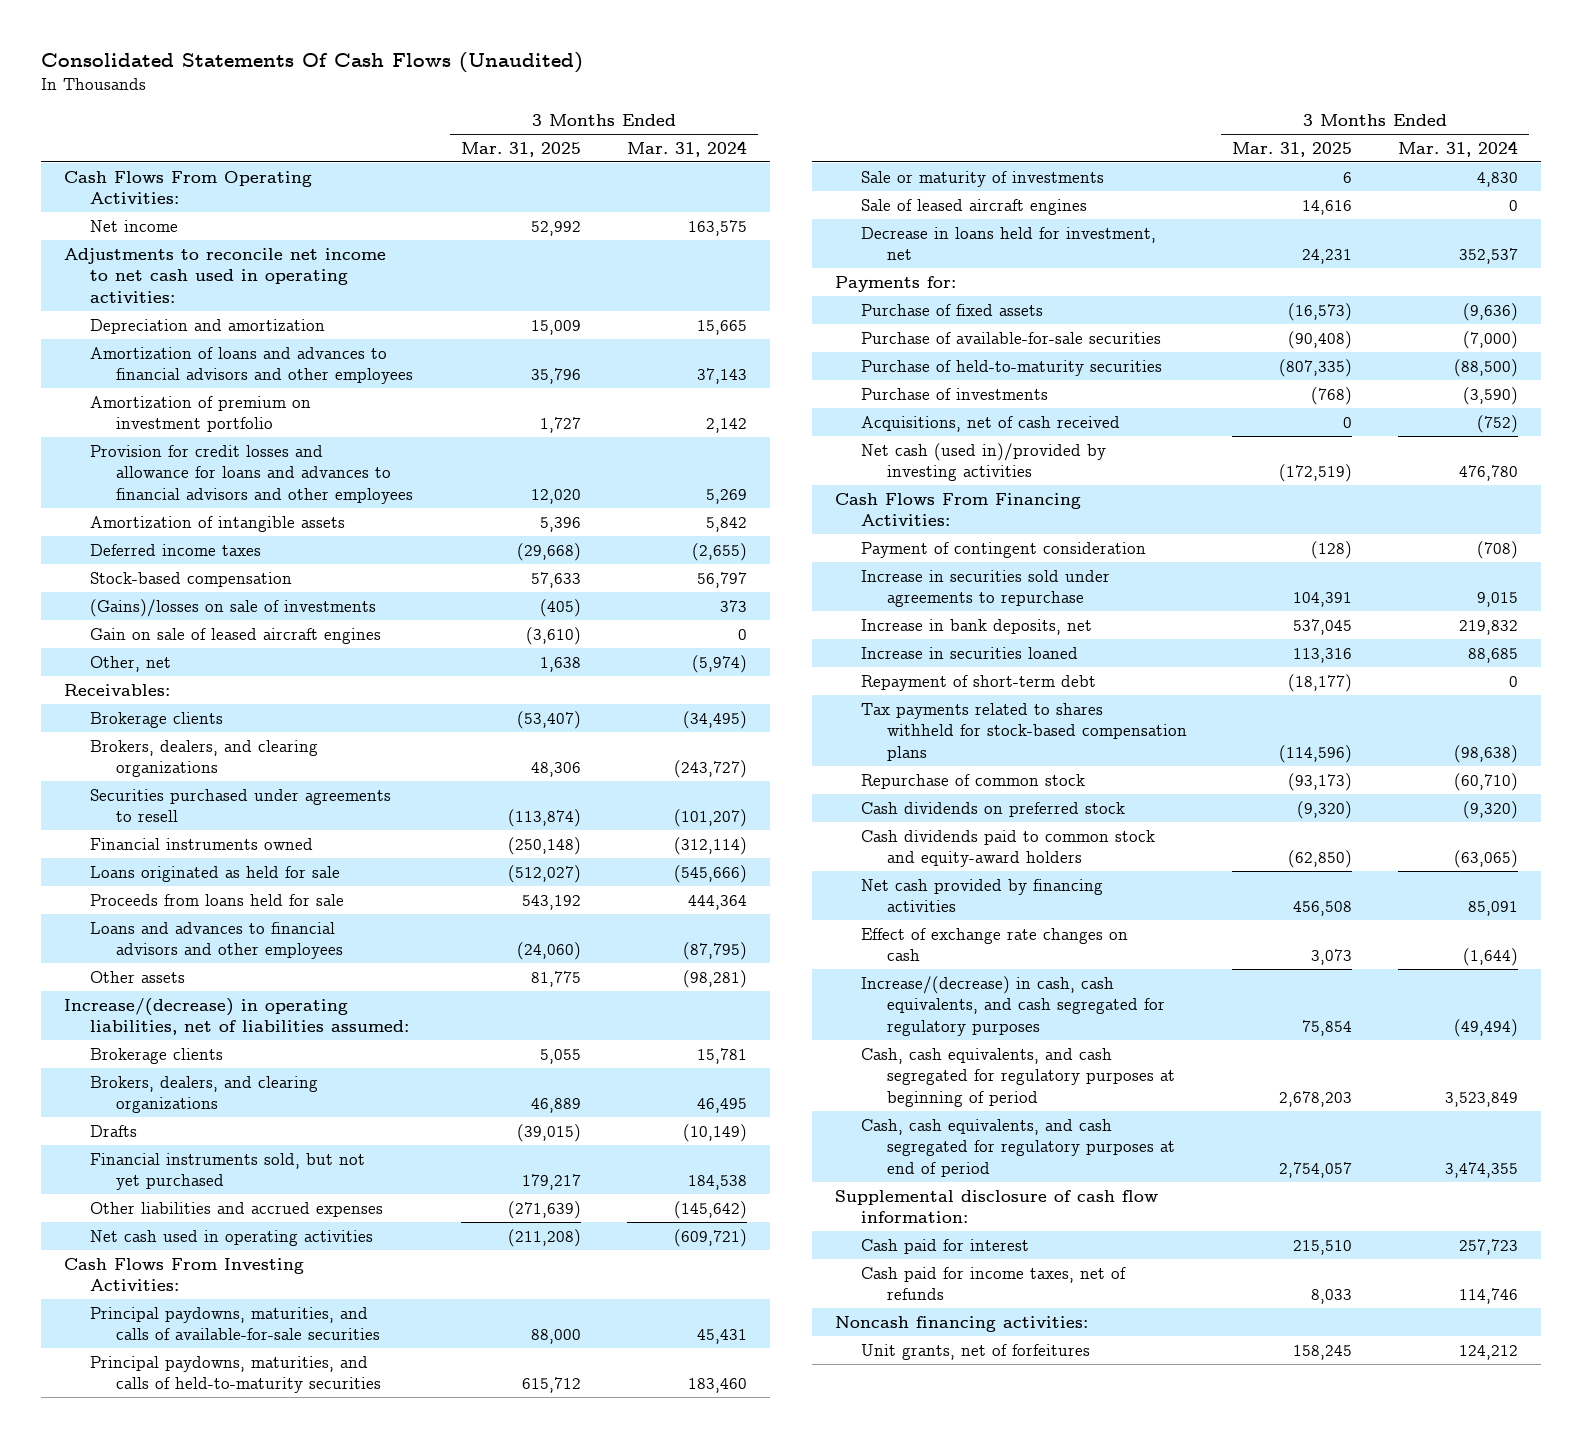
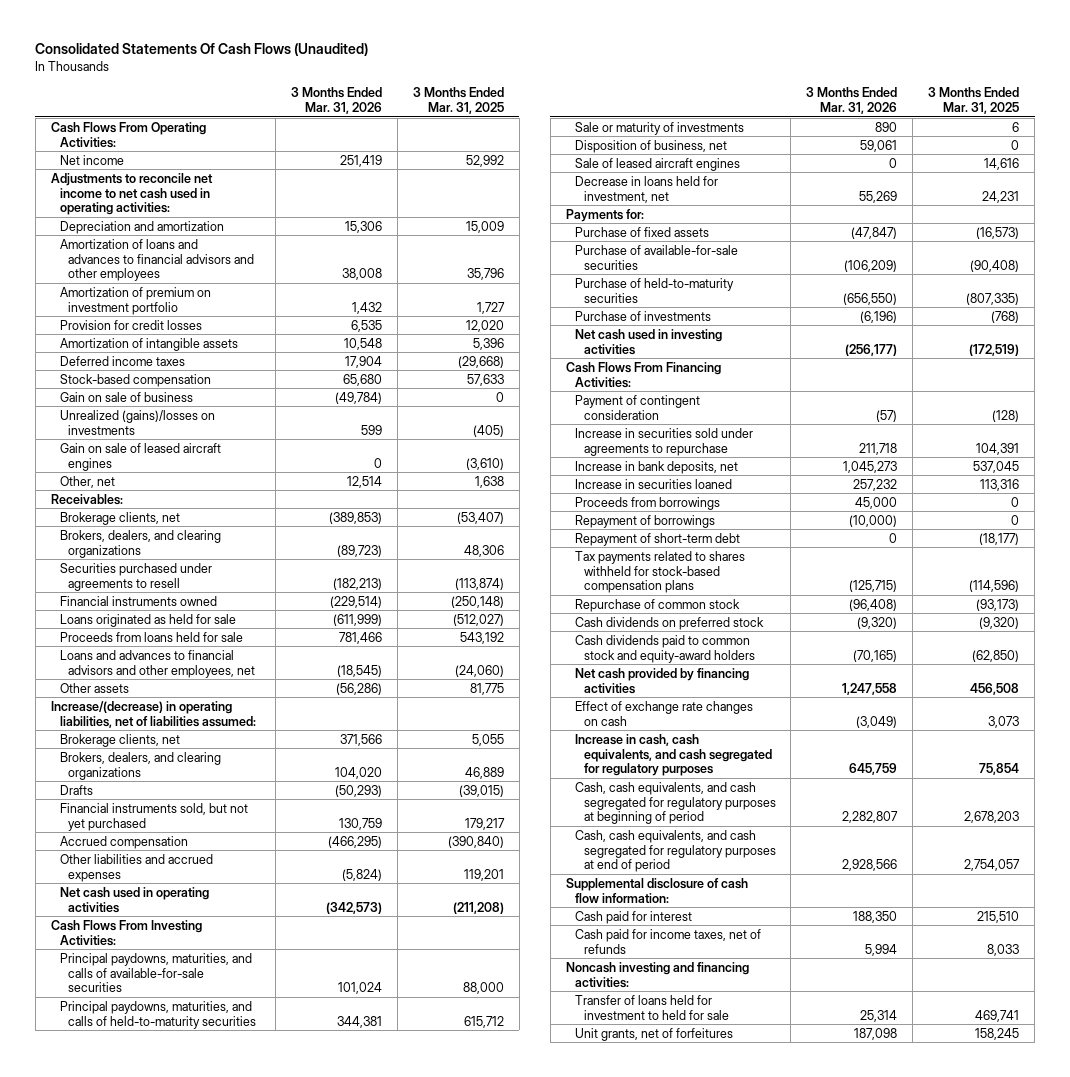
[626,140,747,157] Mar. 31, 2024 -> none
none -> [291,87,383,115] 3 Months Ended Mar. 31, 2026
[89,444,413,504] Provision for credit losses and allowance for loans and advances to financial advisors and other employees -> [59,319,202,330] Provision for credit losses
none -> [59,391,193,402] Gain on sale of business
[89,598,376,617] (Gains)/losses on sale of investments -> [59,409,215,435] Unrealized (gains)/losses on investments
[89,711,223,728] Brokerage clients -> [59,511,180,525] Brokerage clients, net
[89,921,343,960] Loans and advances to financial advisors and other employees -> [59,649,256,678] Loans and advances to financial advisors and other employees, net
[89,1047,223,1064] Brokerage clients -> [59,733,180,747] Brokerage clients, net
none -> [59,835,188,849] Accrued compensation
[508,1200,582,1219] (271,639) -> [464,868,505,881] 119,201
none -> [574,139,727,153] Disposition of business, net
[860,415,1120,432] Acquisitions, net of cash received -> none
[860,442,1106,482] Net cash (used in)/provided by investing activities -> [574,328,722,355] Net cash used in investing activities
none -> [574,496,720,510] Proceeds from borrowings
none -> [574,514,715,528] Repayment of borrowings
[860,975,1165,1036] Increase/(decrease) in cash, cash equivalents, and cash segregated for regulatory purposes -> [574,733,772,777] Increase in cash, cash equivalents, and cash segregated for regulatory purposes
[834,1315,1088,1332] Noncash financing activities: -> [565,961,749,988] Noncash investing and financing activities:
none -> [574,994,729,1020] Transfer of loans held for investment to held for sale

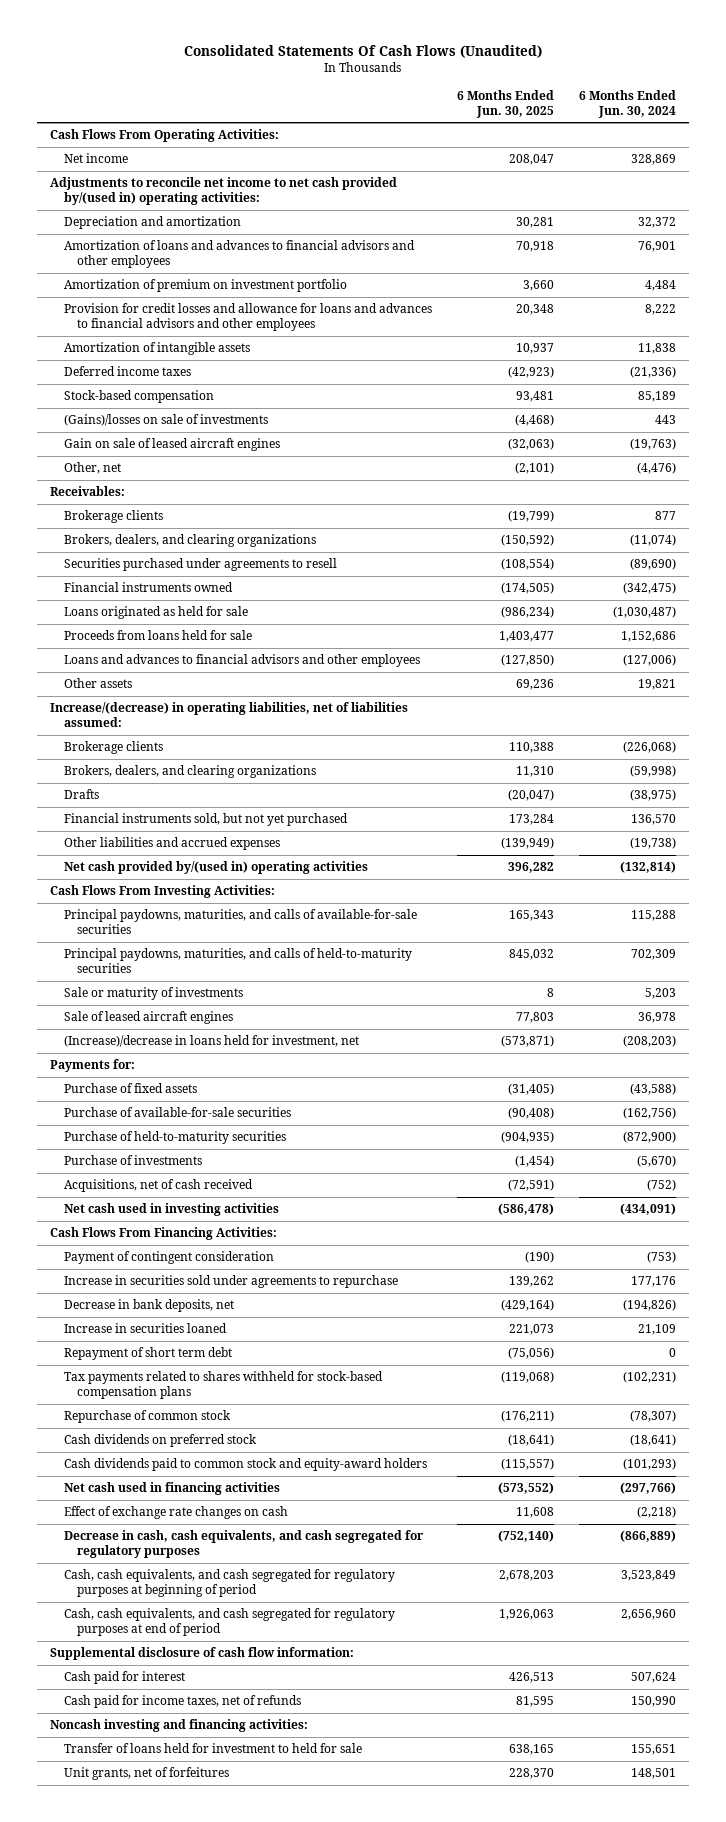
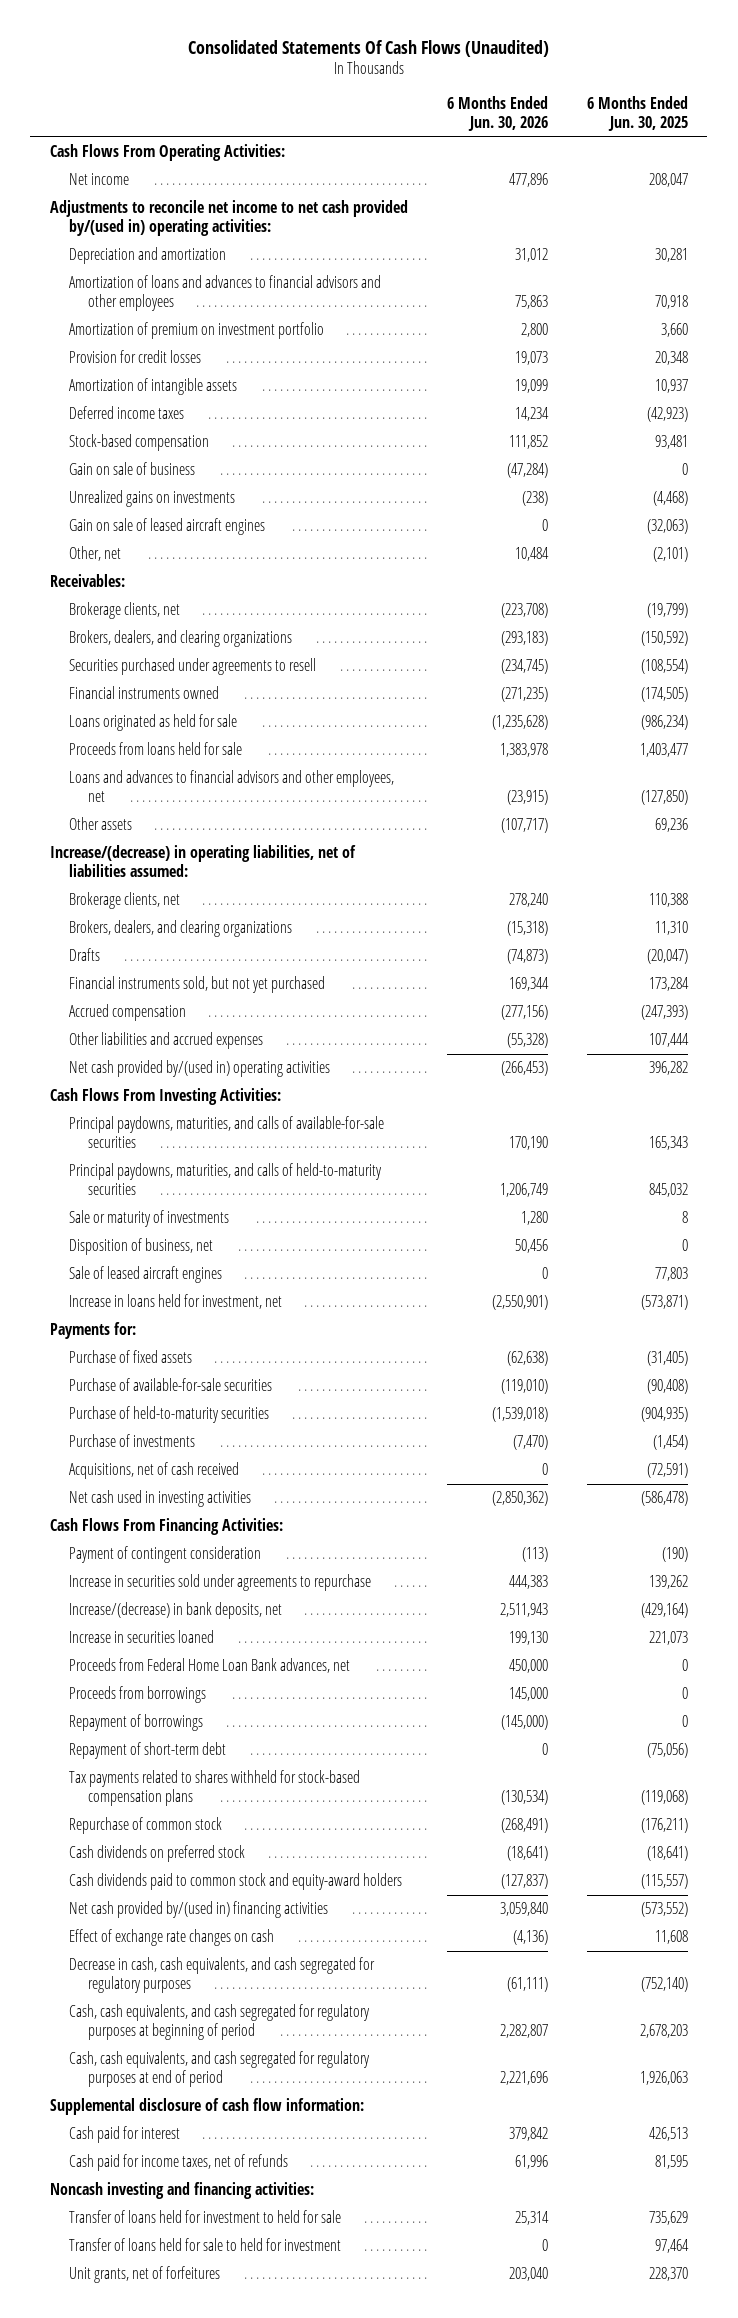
[579,89,677,118] 6 Months Ended Jun. 30, 2024 -> none
none -> [446,96,548,132] 6 Months Ended Jun. 30, 2026
[63,303,432,332] Provision for credit losses and allowance for loans and advances to financial advisors and other employees -> [68,350,201,364] Provision for credit losses
none -> [68,462,195,476] Gain on sale of business
[63,414,268,427] (Gains)/losses on sale of investments -> [68,490,235,508] Unrealized gains on investments
[63,510,163,524] Brokerage clients -> [68,602,180,620] Brokerage clients, net
[63,654,420,668] Loans and advances to financial advisors and other employees -> [68,770,394,803] Loans and advances to financial advisors and other employees, net
[63,741,163,755] Brokerage clients -> [68,892,180,910] Brokerage clients, net
none -> [68,1004,186,1022] Accrued compensation
[500,837,554,850] (139,949) -> [648,1033,689,1048] 107,444
none -> [68,1238,213,1256] Disposition of business, net
[63,1035,359,1048] (Increase)/decrease in loans held for investment, net -> [68,1294,282,1310] Increase in loans held for investment, net
[63,1299,234,1313] Decrease in bank deposits, net -> [68,1602,282,1620] Increase/(decrease) in bank deposits, net
none -> [68,1658,350,1674] Proceeds from Federal Home Loan Bank advances, net
none -> [68,1686,206,1704] Proceeds from borrowings
none -> [68,1714,203,1732] Repayment of borrowings
[63,1347,232,1361] Repayment of short term debt -> [68,1742,226,1760] Repayment of short-term debt
[63,1482,280,1496] Net cash used in financing activities -> [68,1901,328,1919] Net cash provided by/(used in) financing activities
[508,1744,554,1756] 638,165 -> [648,2211,688,2226] 735,629
none -> [68,2238,341,2252] Transfer of loans held for sale to held for investment

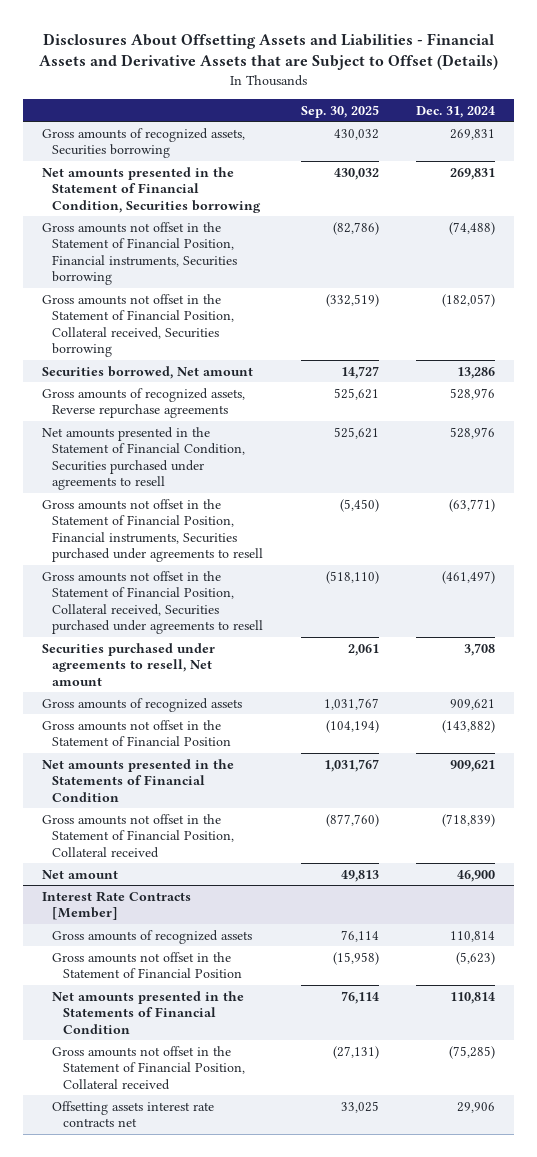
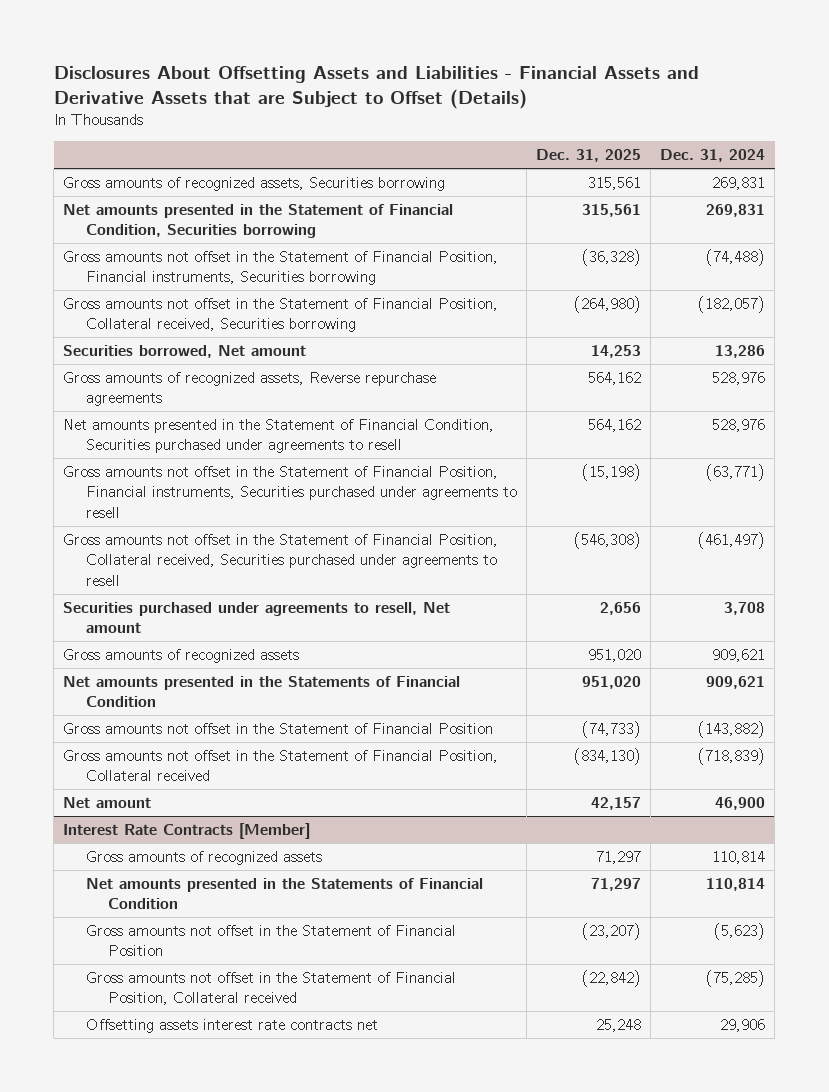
[300,104,379,118] Sep. 30, 2025 -> none
none -> [536,149,642,163] Dec. 31, 2025
[42,719,232,747] Gross amounts not offset in the Statement of Financial Position -> [63,723,494,735] Gross amounts not offset in the Statement of Financial Position
[52,951,242,979] Gross amounts not offset in the Statement of Financial Position -> [85,925,456,957] Gross amounts not offset in the Statement of Financial Position

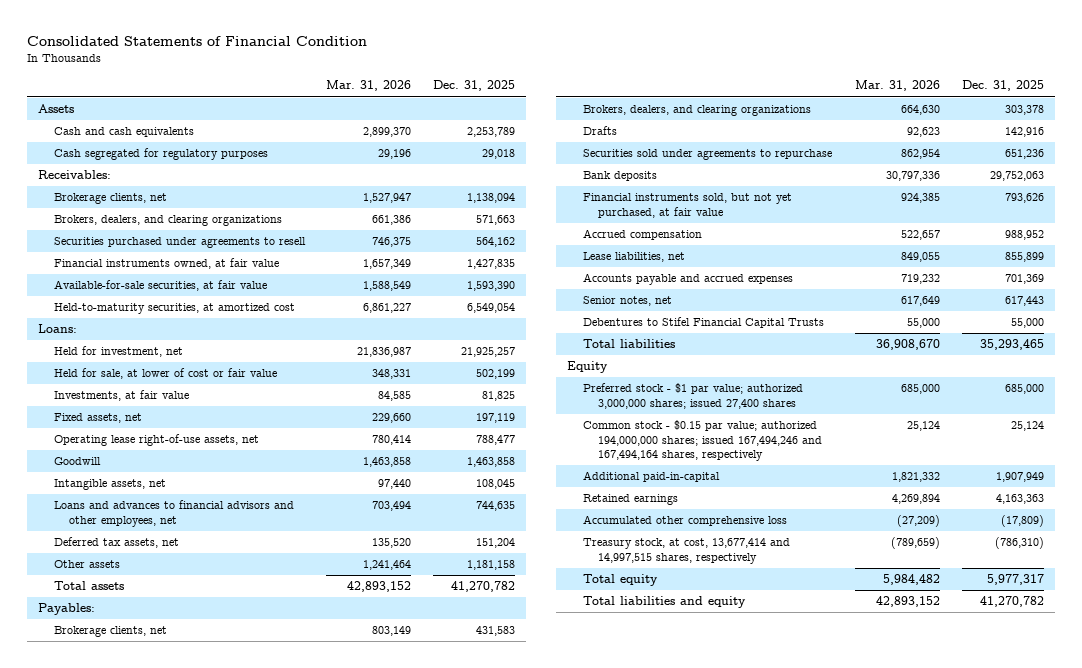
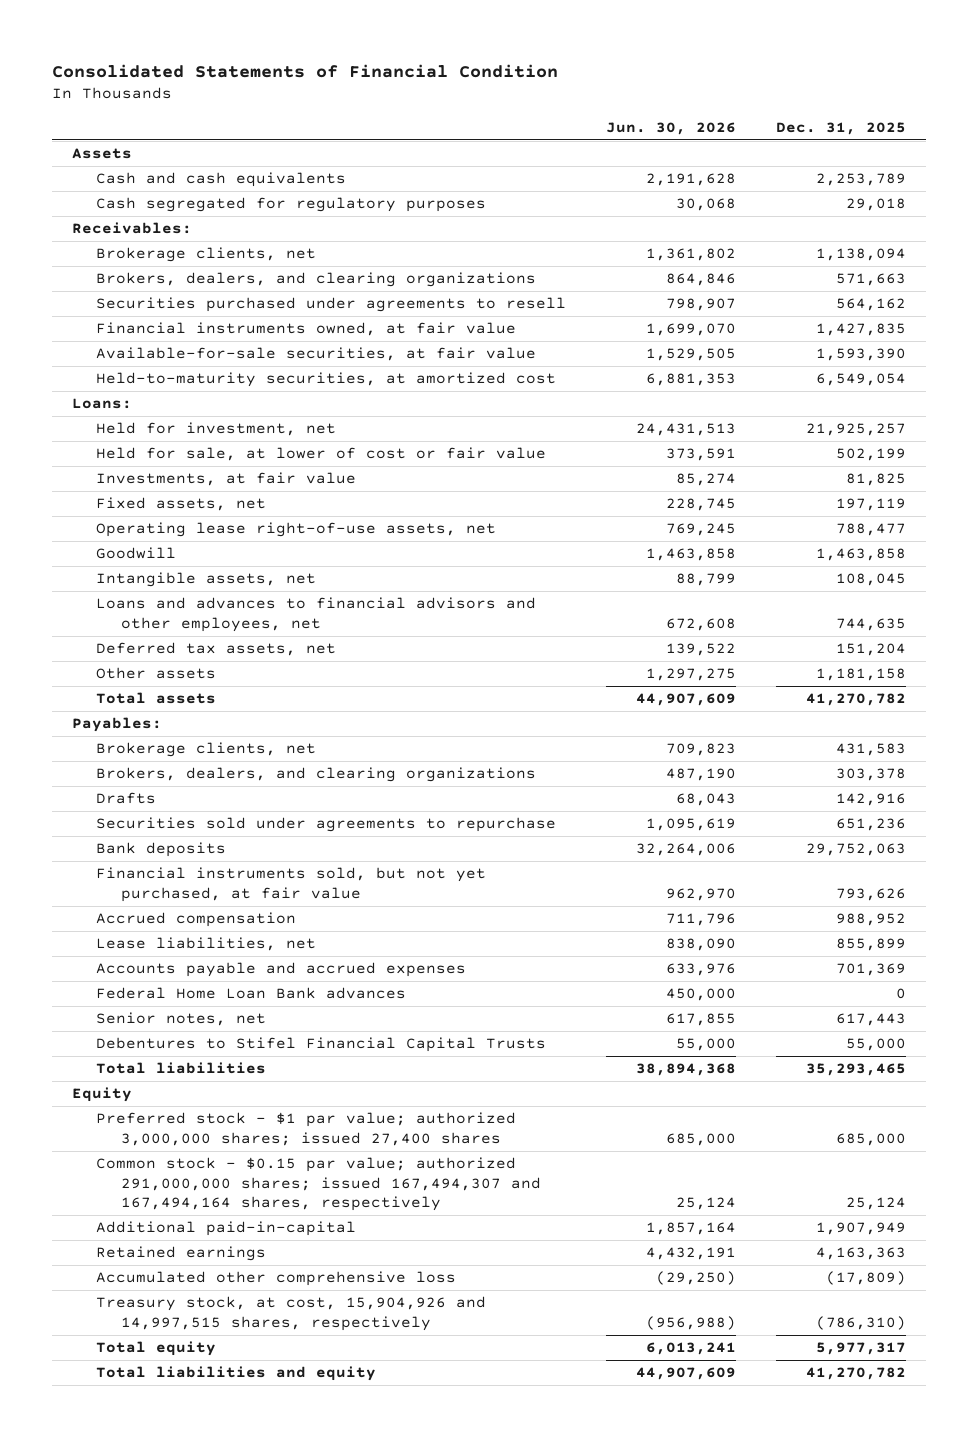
[326,80,412,92] Mar. 31, 2026 -> none
none -> [606,121,737,135] Jun. 30, 2026
none -> [96,987,407,1000] Federal Home Loan Bank advances
[582,420,823,462] Common stock - $0.15 par value; authorized 194,000,000 shares; issued 167,494,246 and 167,494,164 shares, respectively -> [96,1157,541,1211] Common stock - $0.15 par value; authorized 291,000,000 shares; issued 167,494,307 and 167,494,164 shares, respectively
[582,538,790,564] Treasury stock, at cost, 13,677,414 and 14,997,515 shares, respectively -> [96,1296,487,1331] Treasury stock, at cost, 15,904,926 and 14,997,515 shares, respectively

